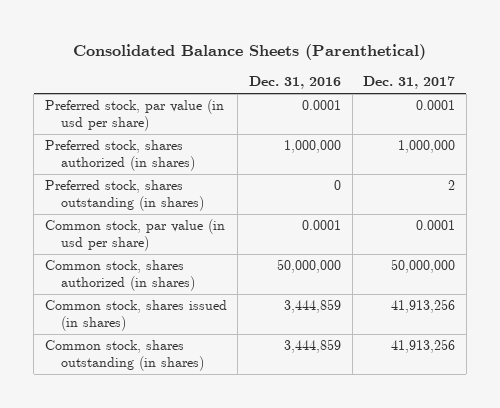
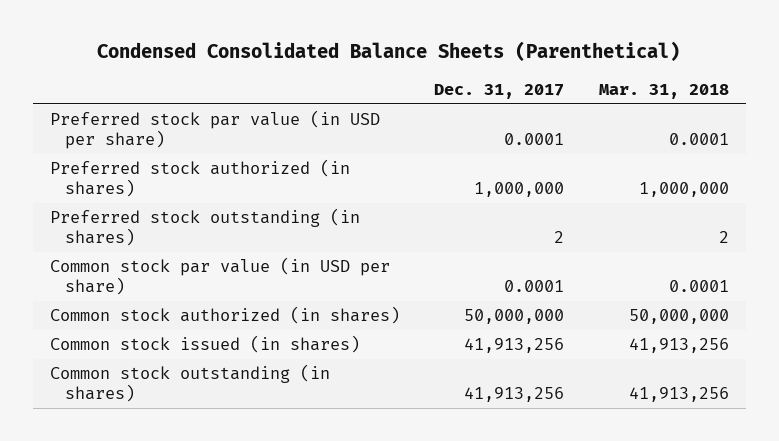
[73,43,427,60] Consolidated Balance Sheets (Parenthetical) -> [97,41,681,62] Condensed Consolidated Balance Sheets (Parenthetical)
[249,76,342,90] Dec. 31, 2016 -> none
none -> [598,83,729,99] Mar. 31, 2018
[44,99,224,132] Preferred stock, par value (in usd per share) -> [50,110,381,150] Preferred stock par value (in USD per share)
[44,140,196,172] Preferred stock, shares authorized (in shares) -> [50,159,351,198] Preferred stock authorized (in shares)
[44,180,205,212] Preferred stock, shares outstanding (in shares) -> [50,208,361,247] Preferred stock outstanding (in shares)
[44,219,225,252] Common stock, par value (in usd per share) -> [50,257,391,296] Common stock par value (in USD per share)
[44,260,196,292] Common stock, shares authorized (in shares) -> [50,306,401,325] Common stock authorized (in shares)
[44,300,227,332] Common stock, shares issued (in shares) -> [50,335,361,354] Common stock issued (in shares)
[44,340,205,372] Common stock, shares outstanding (in shares) -> [50,364,331,403] Common stock outstanding (in shares)

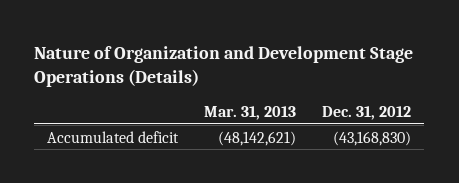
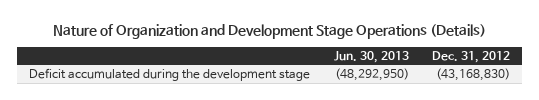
[204,105,297,120] Mar. 31, 2013 -> none
none -> [333,50,409,63] Jun. 30, 2013
[47,130,180,143] Accumulated deficit -> [28,68,310,82] Deficit accumulated during the development stage

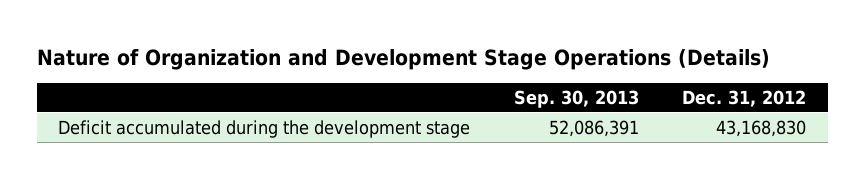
[333,50,409,63] Jun. 30, 2013 -> none
none -> [513,89,639,108] Sep. 30, 2013
[436,68,511,82] (43,168,830) -> [715,120,806,138] 43,168,830

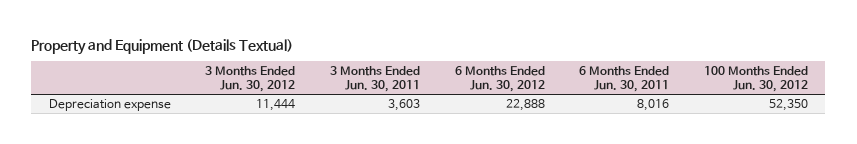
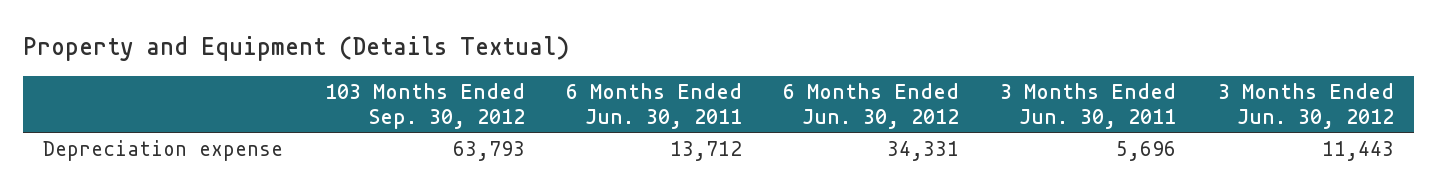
[703,65,808,93] 100 Months Ended Jun. 30, 2012 -> none
none -> [324,83,525,129] 103 Months Ended Sep. 30, 2012
[256,99,296,112] 11,444 -> [1321,141,1394,162] 11,443
[387,99,420,112] 3,603 -> [1116,141,1177,162] 5,696
[505,99,545,112] 22,888 -> [887,141,960,162] 34,331
[637,99,670,112] 8,016 -> [669,141,742,162] 13,712

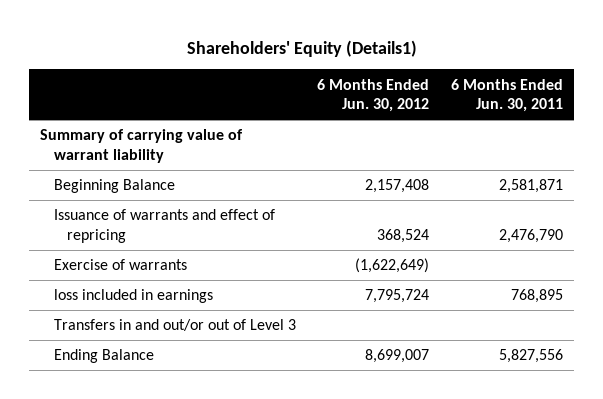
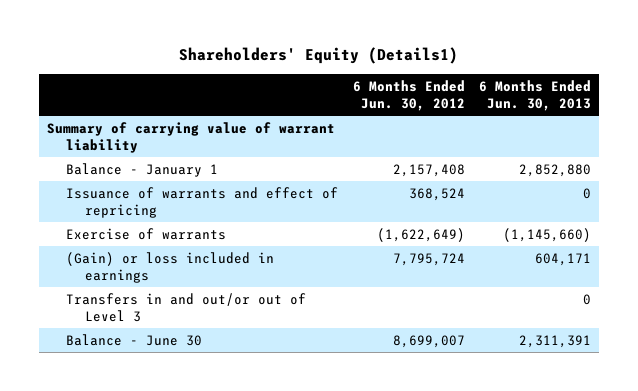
[451,78,564,113] 6 Months Ended Jun. 30, 2011 -> none
none -> [479,79,592,111] 6 Months Ended Jun. 30, 2013
[53,179,175,194] Beginning Balance -> [65,162,218,177] Balance - January 1
[53,289,213,304] loss included in earnings -> [65,251,274,283] (Gain) or loss included in earnings
[53,349,154,364] Ending Balance -> [65,333,202,346] Balance - June 30

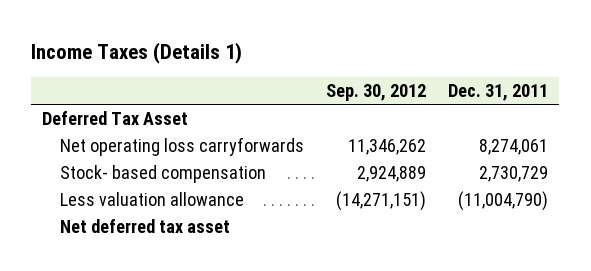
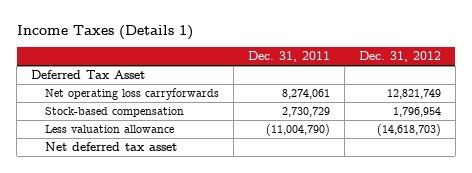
[326,83,427,101] Sep. 30, 2012 -> none
none -> [358,51,441,63] Dec. 31, 2012
[60,165,267,184] Stock- based compensation -> [45,107,185,118] Stock-based compensation

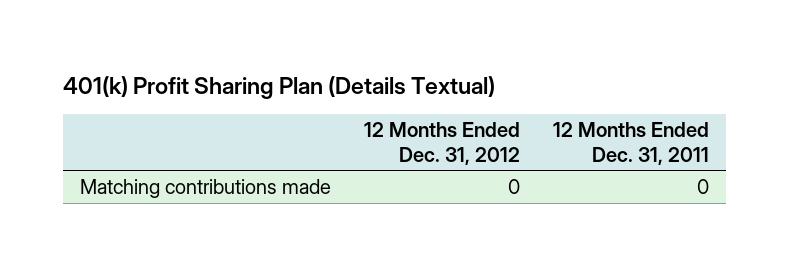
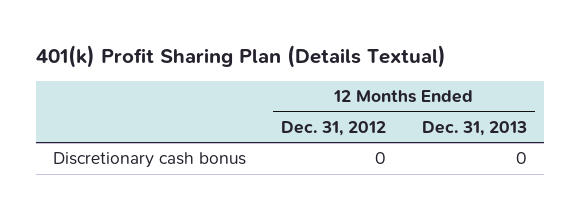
[553,122,710,165] 12 Months Ended Dec. 31, 2011 -> none
none -> [421,120,527,136] Dec. 31, 2013
[79,179,331,199] Matching contributions made -> [53,152,247,169] Discretionary cash bonus

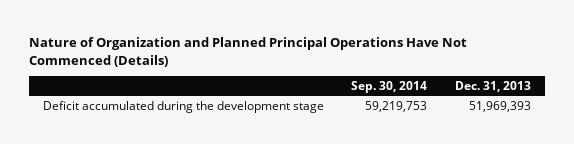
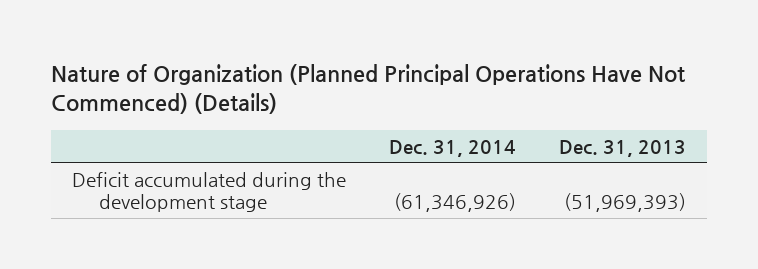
[29,36,468,67] Nature of Organization and Planned Principal Operations Have Not Commenced (Details) -> [50,63,685,115] Nature of Organization (Planned Principal Operations Have Not Commenced) (Details)
[351,80,428,93] Sep. 30, 2014 -> none
none -> [388,139,516,157] Dec. 31, 2014
[468,100,531,112] 51,969,393 -> [563,193,686,213] (51,969,393)

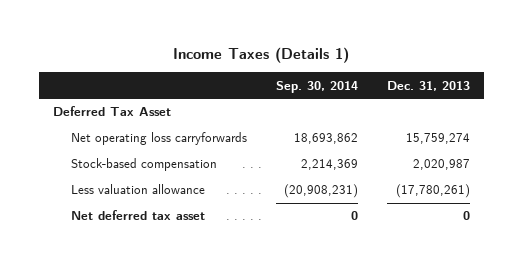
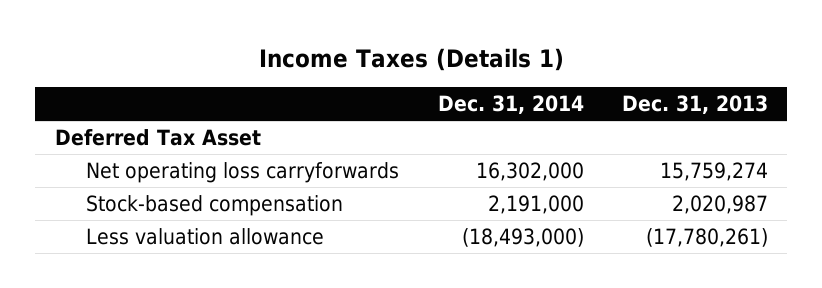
[276,80,359,93] Sep. 30, 2014 -> none
none -> [437,95,584,115] Dec. 31, 2014
[71,210,206,221] Net deferred tax asset -> none

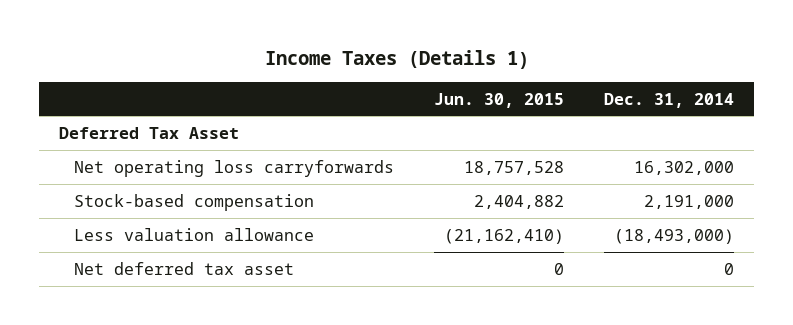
[621,95,768,115] Dec. 31, 2013 -> none
none -> [434,92,565,108] Jun. 30, 2015
none -> [74,261,295,275] Net deferred tax asset

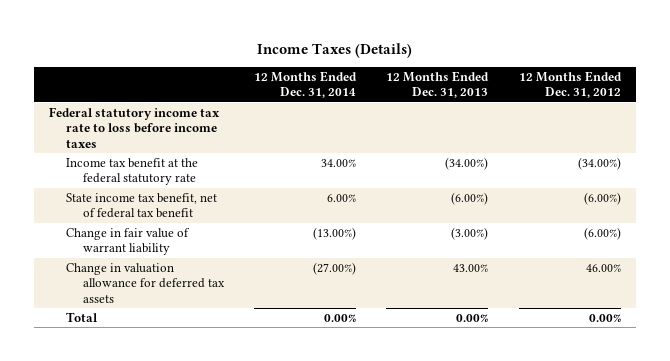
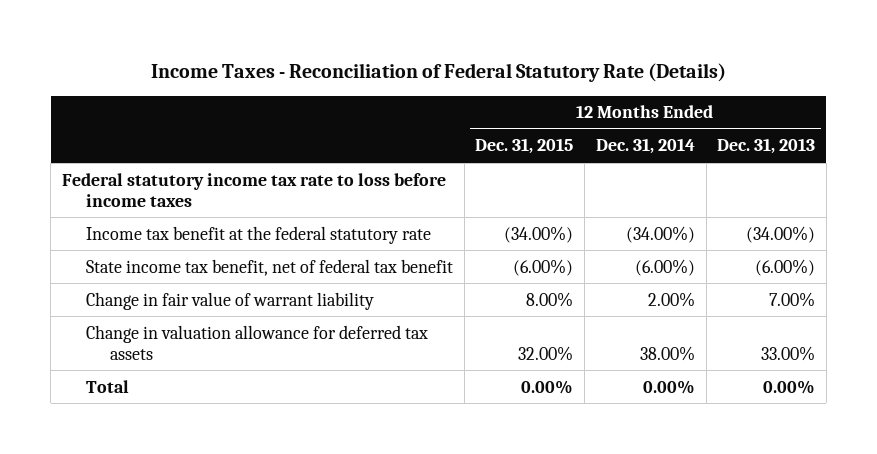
[256,43,412,59] Income Taxes (Details) -> [150,63,726,83] Income Taxes - Reconciliation of Federal Statutory Rate (Details)
[518,70,622,99] 12 Months Ended Dec. 31, 2012 -> none
none -> [475,138,574,155] Dec. 31, 2015
[321,158,357,167] 34.00% -> [625,225,695,243] (34.00%)
[327,193,357,202] 6.00% -> [634,258,695,276] (6.00%)
[313,226,357,240] (13.00%) -> [647,291,695,307] 2.00%
[451,226,489,240] (3.00%) -> [769,291,816,307] 7.00%
[313,261,357,275] (27.00%) -> [639,345,695,361] 38.00%
[453,263,489,272] 43.00% -> [761,345,816,361] 33.00%

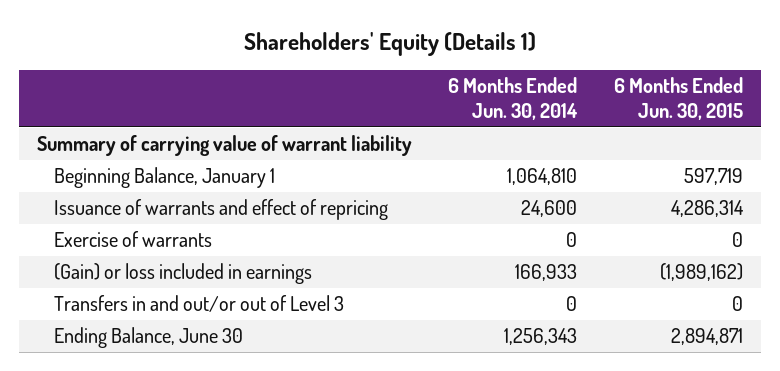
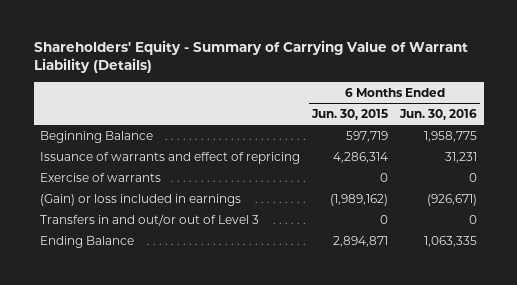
[243,31,536,56] Shareholders' Equity (Details 1) -> [33,40,468,74] Shareholders' Equity - Summary of Carrying Value of Warrant Liability (Details)
[448,77,579,120] 6 Months Ended Jun. 30, 2014 -> none
none -> [399,108,478,120] Jun. 30, 2016
[36,135,412,157] Summary of carrying value of warrant liability -> none
[54,167,276,189] Beginning Balance, January 1 -> [39,130,153,143] Beginning Balance
[54,327,244,349] Ending Balance, June 30 -> [39,235,134,248] Ending Balance

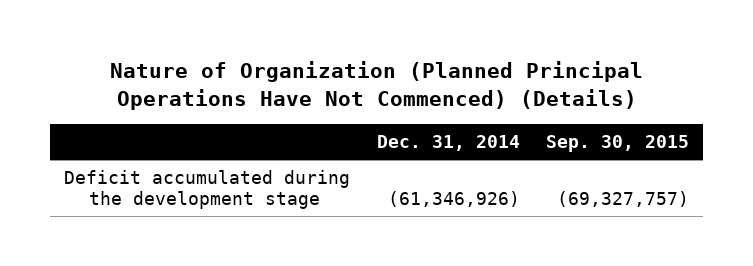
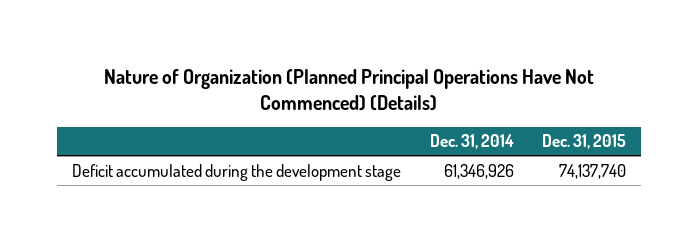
[546,135,690,153] Sep. 30, 2015 -> none
none -> [542,134,627,150] Dec. 31, 2015
[387,190,520,207] (61,346,926) -> [443,163,514,179] 61,346,926

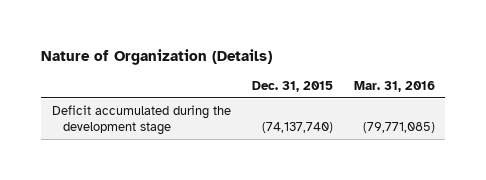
[104,68,595,111] Nature of Organization (Planned Principal Operations Have Not Commenced) (Details) -> [41,48,273,65] Nature of Organization (Details)
[429,134,514,150] Dec. 31, 2014 -> none
none -> [353,80,435,92] Mar. 31, 2016
[559,163,627,179] 74,137,740 -> [261,121,333,133] (74,137,740)

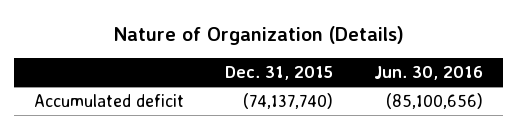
[353,80,435,92] Mar. 31, 2016 -> none
none -> [373,66,483,81] Jun. 30, 2016
[51,105,231,135] Deficit accumulated during the development stage -> [34,93,185,107] Accumulated deficit

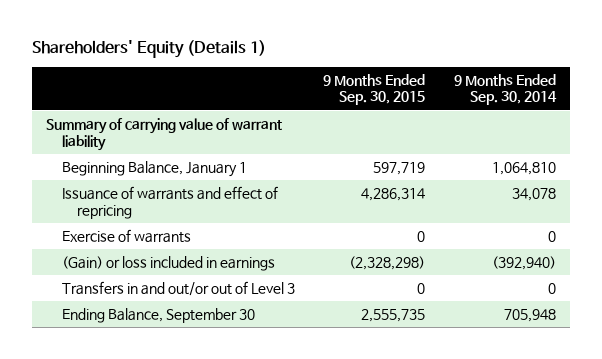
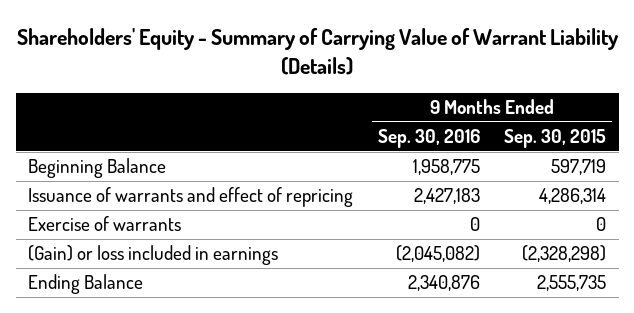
[31,40,266,59] Shareholders' Equity (Details 1) -> [17,27,620,76] Shareholders' Equity - Summary of Carrying Value of Warrant Liability (Details)
[453,73,557,106] 9 Months Ended Sep. 30, 2014 -> none
none -> [377,129,480,149] Sep. 30, 2016
[46,118,283,151] Summary of carrying value of warrant liability -> none
[61,161,247,178] Beginning Balance, January 1 -> [28,158,167,179] Beginning Balance
[61,281,295,297] Transfers in and out/or out of Level 3 -> none
[61,308,255,324] Ending Balance, September 30 -> [28,274,144,295] Ending Balance

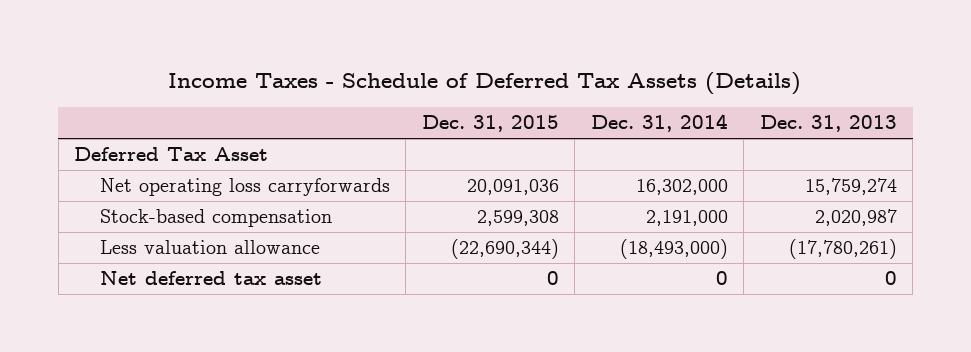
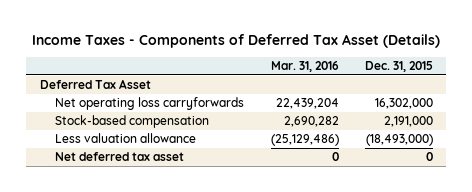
[168,71,802,95] Income Taxes - Schedule of Deferred Tax Assets (Details) -> [32,34,441,49] Income Taxes - Components of Deferred Tax Asset (Details)
[590,114,728,133] Dec. 31, 2014 -> none
[759,115,897,133] Dec. 31, 2013 -> none
none -> [270,61,339,73] Mar. 31, 2016
[466,179,559,196] 20,091,036 -> [374,98,433,110] 16,302,000
[476,210,559,227] 2,599,308 -> [383,116,433,128] 2,191,000
[450,239,559,260] (22,690,344) -> [365,134,433,147] (18,493,000)

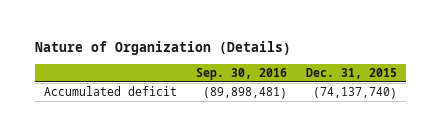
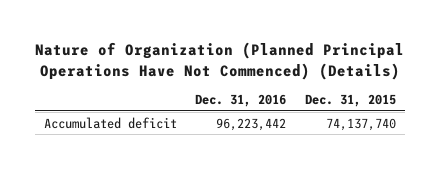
[34,41,291,56] Nature of Organization (Details) -> [34,42,404,80] Nature of Organization (Planned Principal Operations Have Not Commenced) (Details)
[195,67,287,80] Sep. 30, 2016 -> none
none -> [195,94,287,108] Dec. 31, 2016
[312,87,397,100] (74,137,740) -> [325,117,396,131] 74,137,740

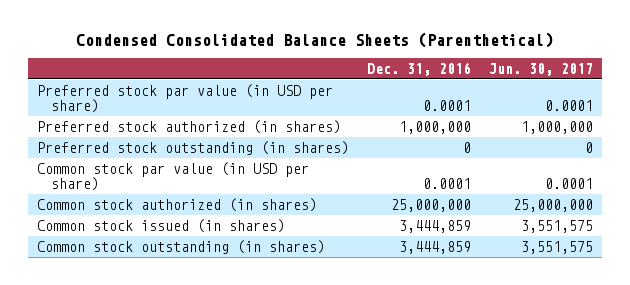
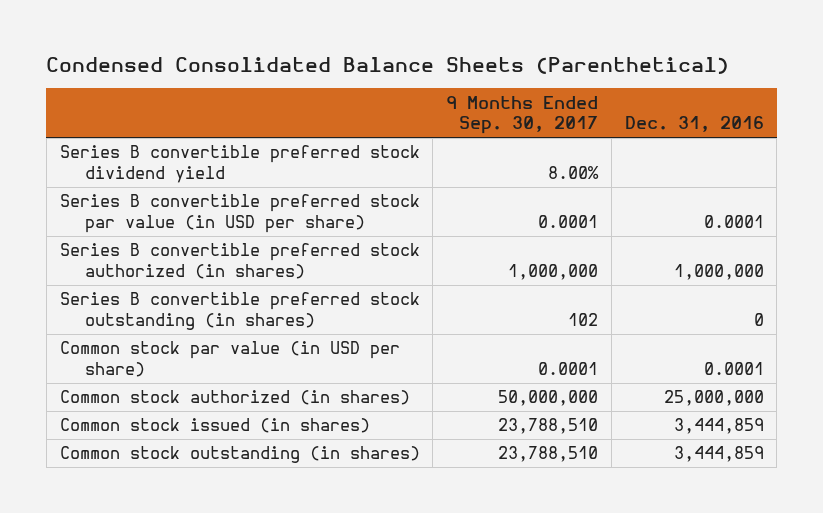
[488,62,593,76] Jun. 30, 2017 -> none
none -> [446,95,599,135] 9 Months Ended Sep. 30, 2017
none -> [59,145,420,183] Series B convertible preferred stock dividend yield
[36,83,333,113] Preferred stock par value (in USD per share) -> [59,194,420,233] Series B convertible preferred stock par value (in USD per share)
[36,119,341,134] Preferred stock authorized (in shares) -> [59,243,420,279] Series B convertible preferred stock authorized (in shares)
[36,140,349,155] Preferred stock outstanding (in shares) -> [59,292,420,330] Series B convertible preferred stock outstanding (in shares)

